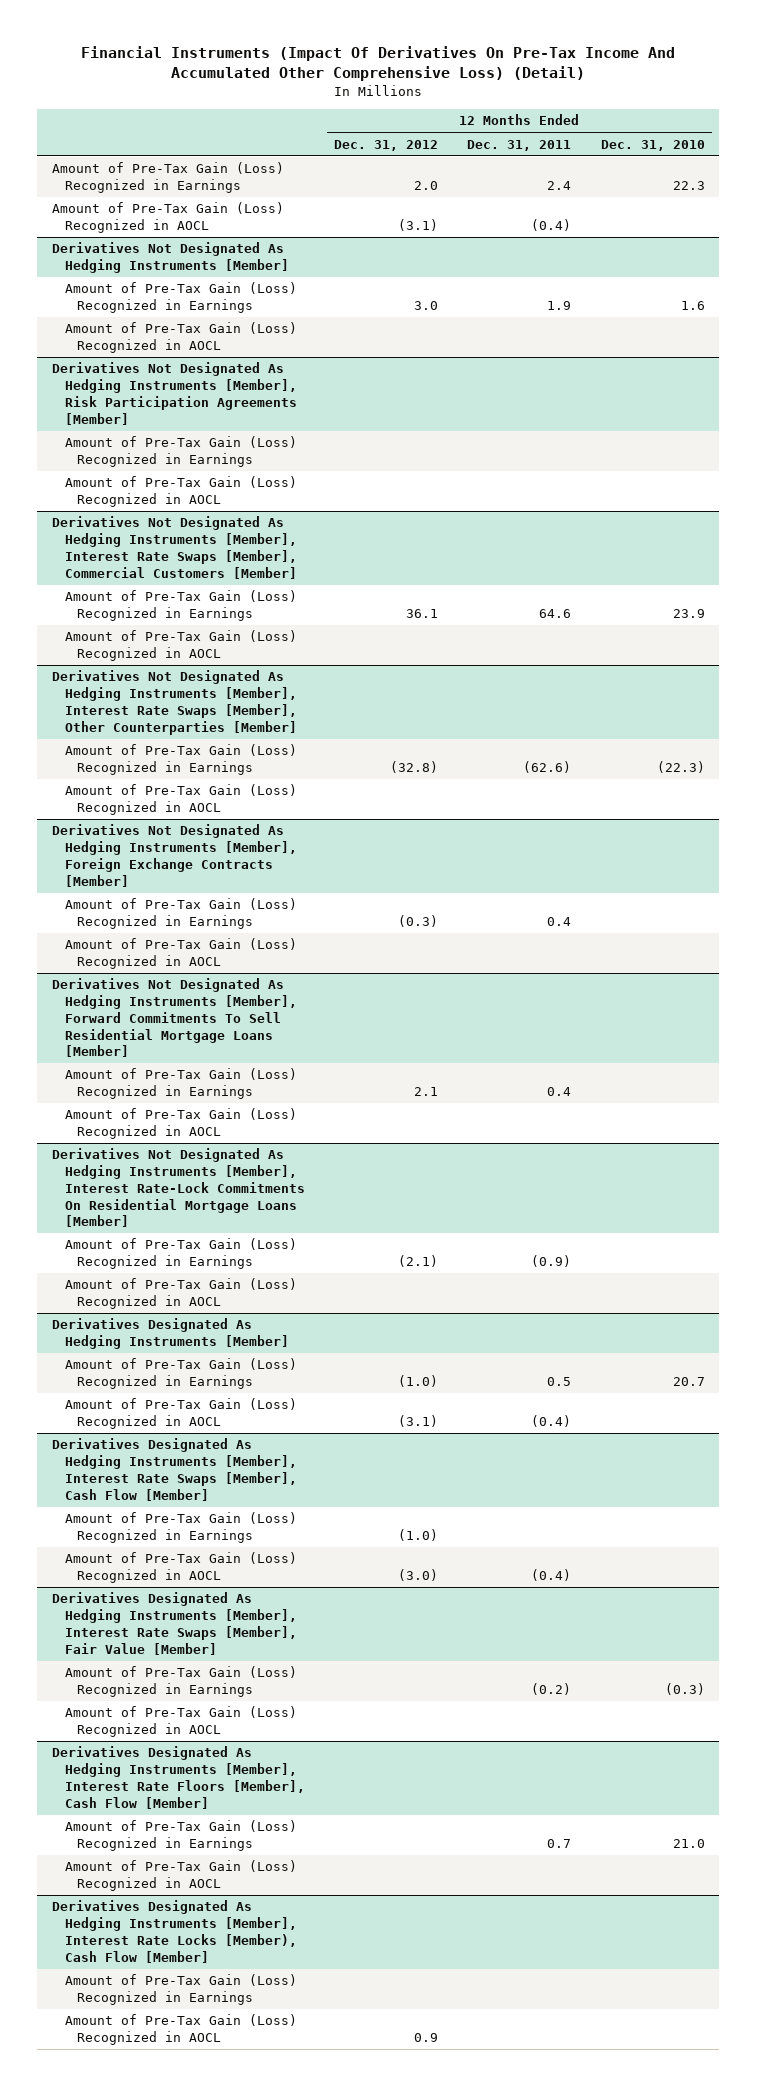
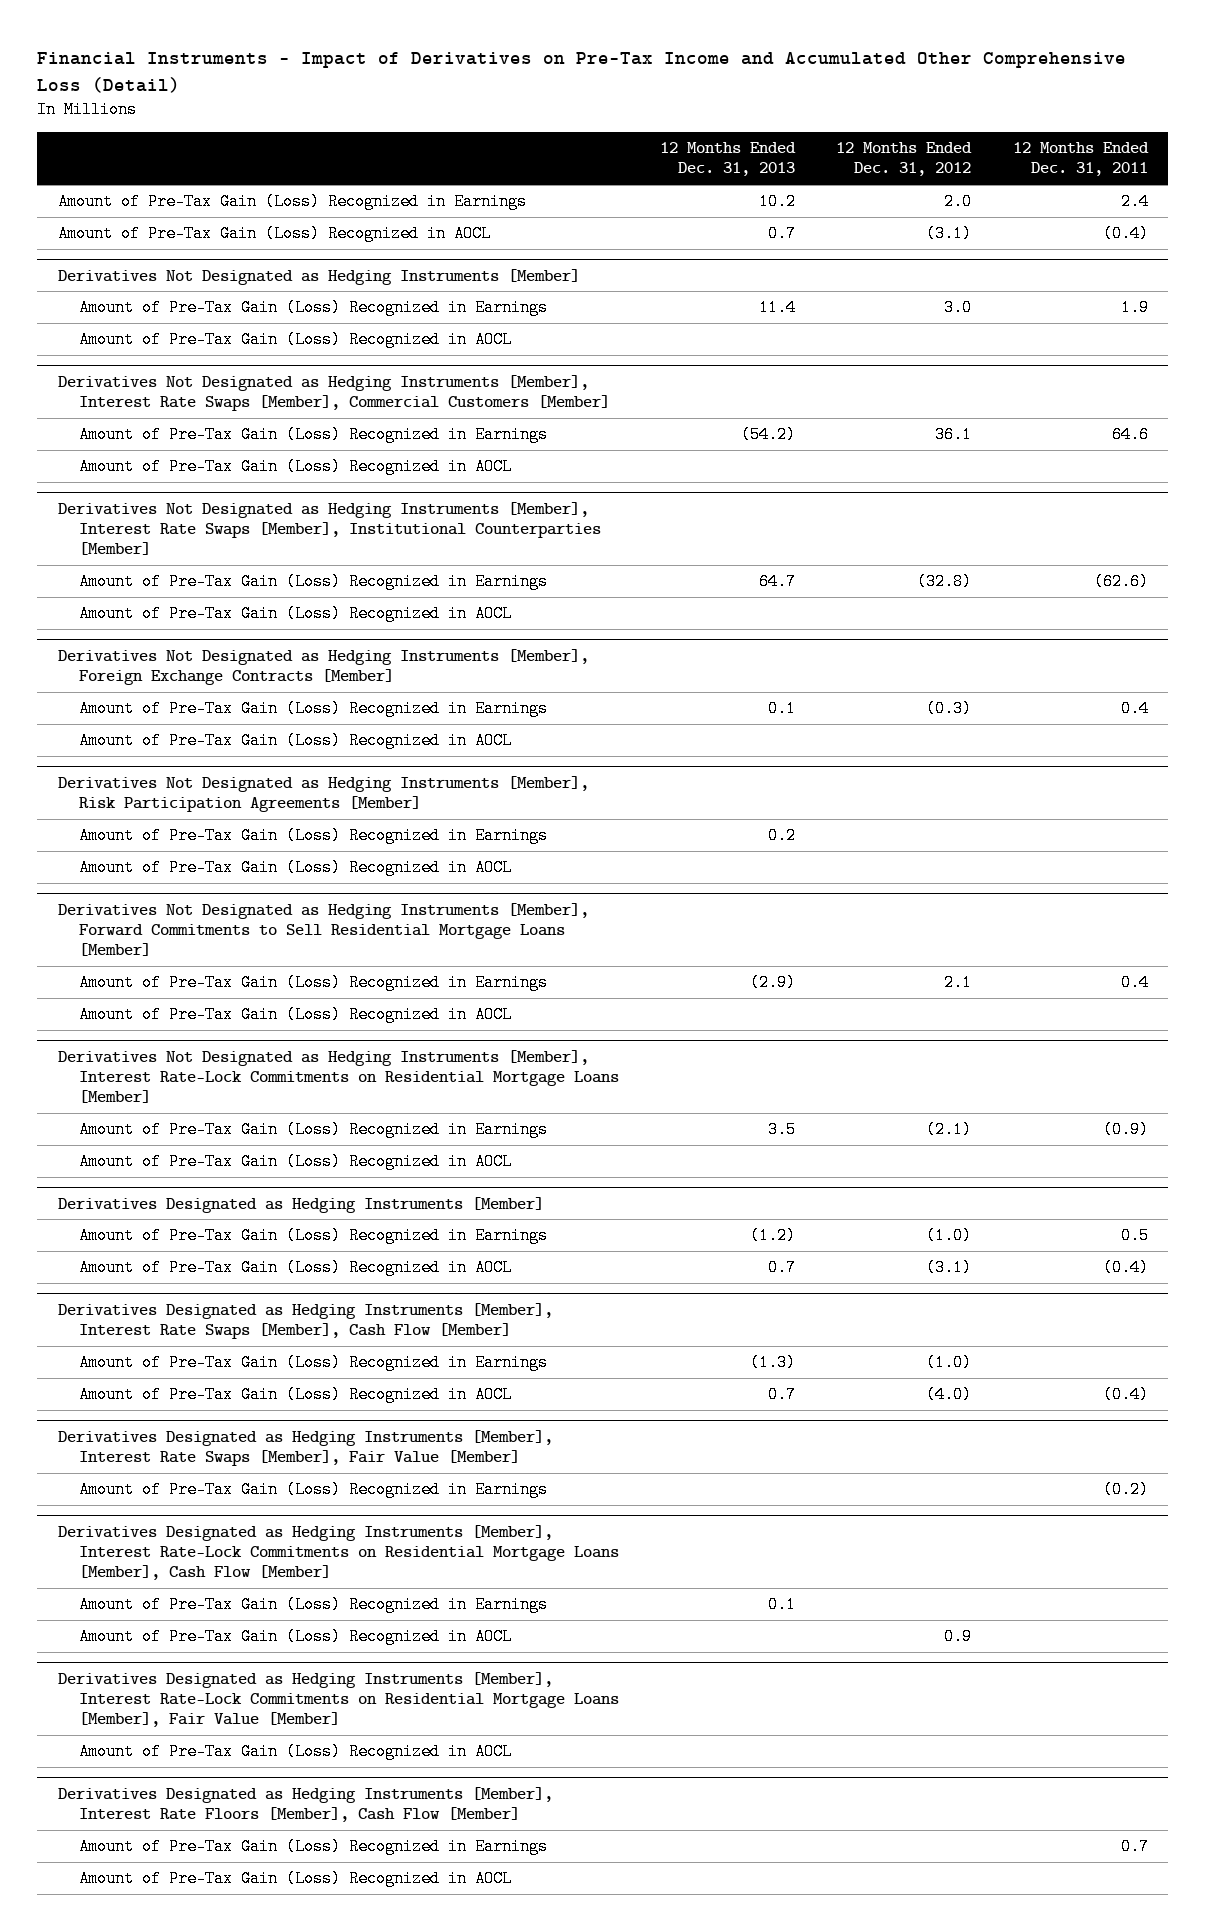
[81,45,676,82] Financial Instruments (Impact Of Derivatives On Pre-Tax Income And Accumulated Other Comprehensive Loss) (Detail) -> [37,52,1127,93] Financial Instruments - Impact of Derivatives on Pre-Tax Income and Accumulated Other Comprehensive Loss (Detail)
[600,139,705,151] Dec. 31, 2010 -> none
none -> [660,142,797,177] 12 Months Ended Dec. 31, 2013
[51,242,289,274] Derivatives Not Designated As Hedging Instruments [Member] -> [57,268,580,285] Derivatives Not Designated as Hedging Instruments [Member]
[51,362,297,425] Derivatives Not Designated As Hedging Instruments [Member], Risk Participation Agreements [Member] -> none
[64,436,297,468] Amount of Pre-Tax Gain (Loss) Recognized in Earnings -> none
[64,476,297,508] Amount of Pre-Tax Gain (Loss) Recognized in AOCL -> none
[51,516,297,579] Derivatives Not Designated As Hedging Instruments [Member], Interest Rate Swaps [Member], Commercial Customers [Member] -> [57,374,610,412] Derivatives Not Designated as Hedging Instruments [Member], Interest Rate Swaps [Member], Commercial Customers [Member]
[51,670,297,735] Derivatives Not Designated As Hedging Instruments [Member], Interest Rate Swaps [Member], Other Counterparties [Member] -> [57,501,601,556] Derivatives Not Designated as Hedging Instruments [Member], Interest Rate Swaps [Member], Institutional Counterparties [Member]
[51,824,297,887] Derivatives Not Designated As Hedging Instruments [Member], Foreign Exchange Contracts [Member] -> [57,648,589,686] Derivatives Not Designated as Hedging Instruments [Member], Foreign Exchange Contracts [Member]
none -> [57,775,589,813] Derivatives Not Designated as Hedging Instruments [Member], Risk Participation Agreements [Member]
none -> [78,827,548,845] Amount of Pre-Tax Gain (Loss) Recognized in Earnings
none -> [78,859,512,877] Amount of Pre-Tax Gain (Loss) Recognized in AOCL
[51,978,297,1058] Derivatives Not Designated As Hedging Instruments [Member], Forward Commitments To Sell Residential Mortgage Loans [Member] -> [57,902,589,957] Derivatives Not Designated as Hedging Instruments [Member], Forward Commitments to Sell Residential Mortgage Loans [Member]
[51,1148,305,1228] Derivatives Not Designated As Hedging Instruments [Member], Interest Rate-Lock Commitments On Residential Mortgage Loans [Member] -> [57,1049,619,1104] Derivatives Not Designated as Hedging Instruments [Member], Interest Rate-Lock Commitments on Residential Mortgage Loans [Member]
[51,1318,289,1350] Derivatives Designated As Hedging Instruments [Member] -> [57,1196,544,1213] Derivatives Designated as Hedging Instruments [Member]
[51,1438,297,1501] Derivatives Designated As Hedging Instruments [Member], Interest Rate Swaps [Member], Cash Flow [Member] -> [57,1302,553,1340] Derivatives Designated as Hedging Instruments [Member], Interest Rate Swaps [Member], Cash Flow [Member]
[397,1569,438,1582] (3.0) -> [926,1386,973,1404] (4.0)
[51,1592,297,1655] Derivatives Designated As Hedging Instruments [Member], Interest Rate Swaps [Member], Fair Value [Member] -> [57,1429,553,1467] Derivatives Designated as Hedging Instruments [Member], Interest Rate Swaps [Member], Fair Value [Member]
none -> [57,1524,619,1581] Derivatives Designated as Hedging Instruments [Member], Interest Rate-Lock Commitments on Residential Mortgage Loans [Member], Cash Flow [Member]
none -> [78,1596,548,1614] Amount of Pre-Tax Gain (Loss) Recognized in Earnings
none -> [78,1628,512,1646] Amount of Pre-Tax Gain (Loss) Recognized in AOCL
none -> [57,1671,619,1728] Derivatives Designated as Hedging Instruments [Member], Interest Rate-Lock Commitments on Residential Mortgage Loans [Member], Fair Value [Member]
[51,1746,305,1809] Derivatives Designated As Hedging Instruments [Member], Interest Rate Floors [Member], Cash Flow [Member] -> [57,1786,553,1823] Derivatives Designated as Hedging Instruments [Member], Interest Rate Floors [Member], Cash Flow [Member]
[51,1900,297,1963] Derivatives Designated As Hedging Instruments [Member], Interest Rate Locks [Member), Cash Flow [Member] -> none
[64,1974,297,2006] Amount of Pre-Tax Gain (Loss) Recognized in Earnings -> none
[64,2014,297,2046] Amount of Pre-Tax Gain (Loss) Recognized in AOCL -> none

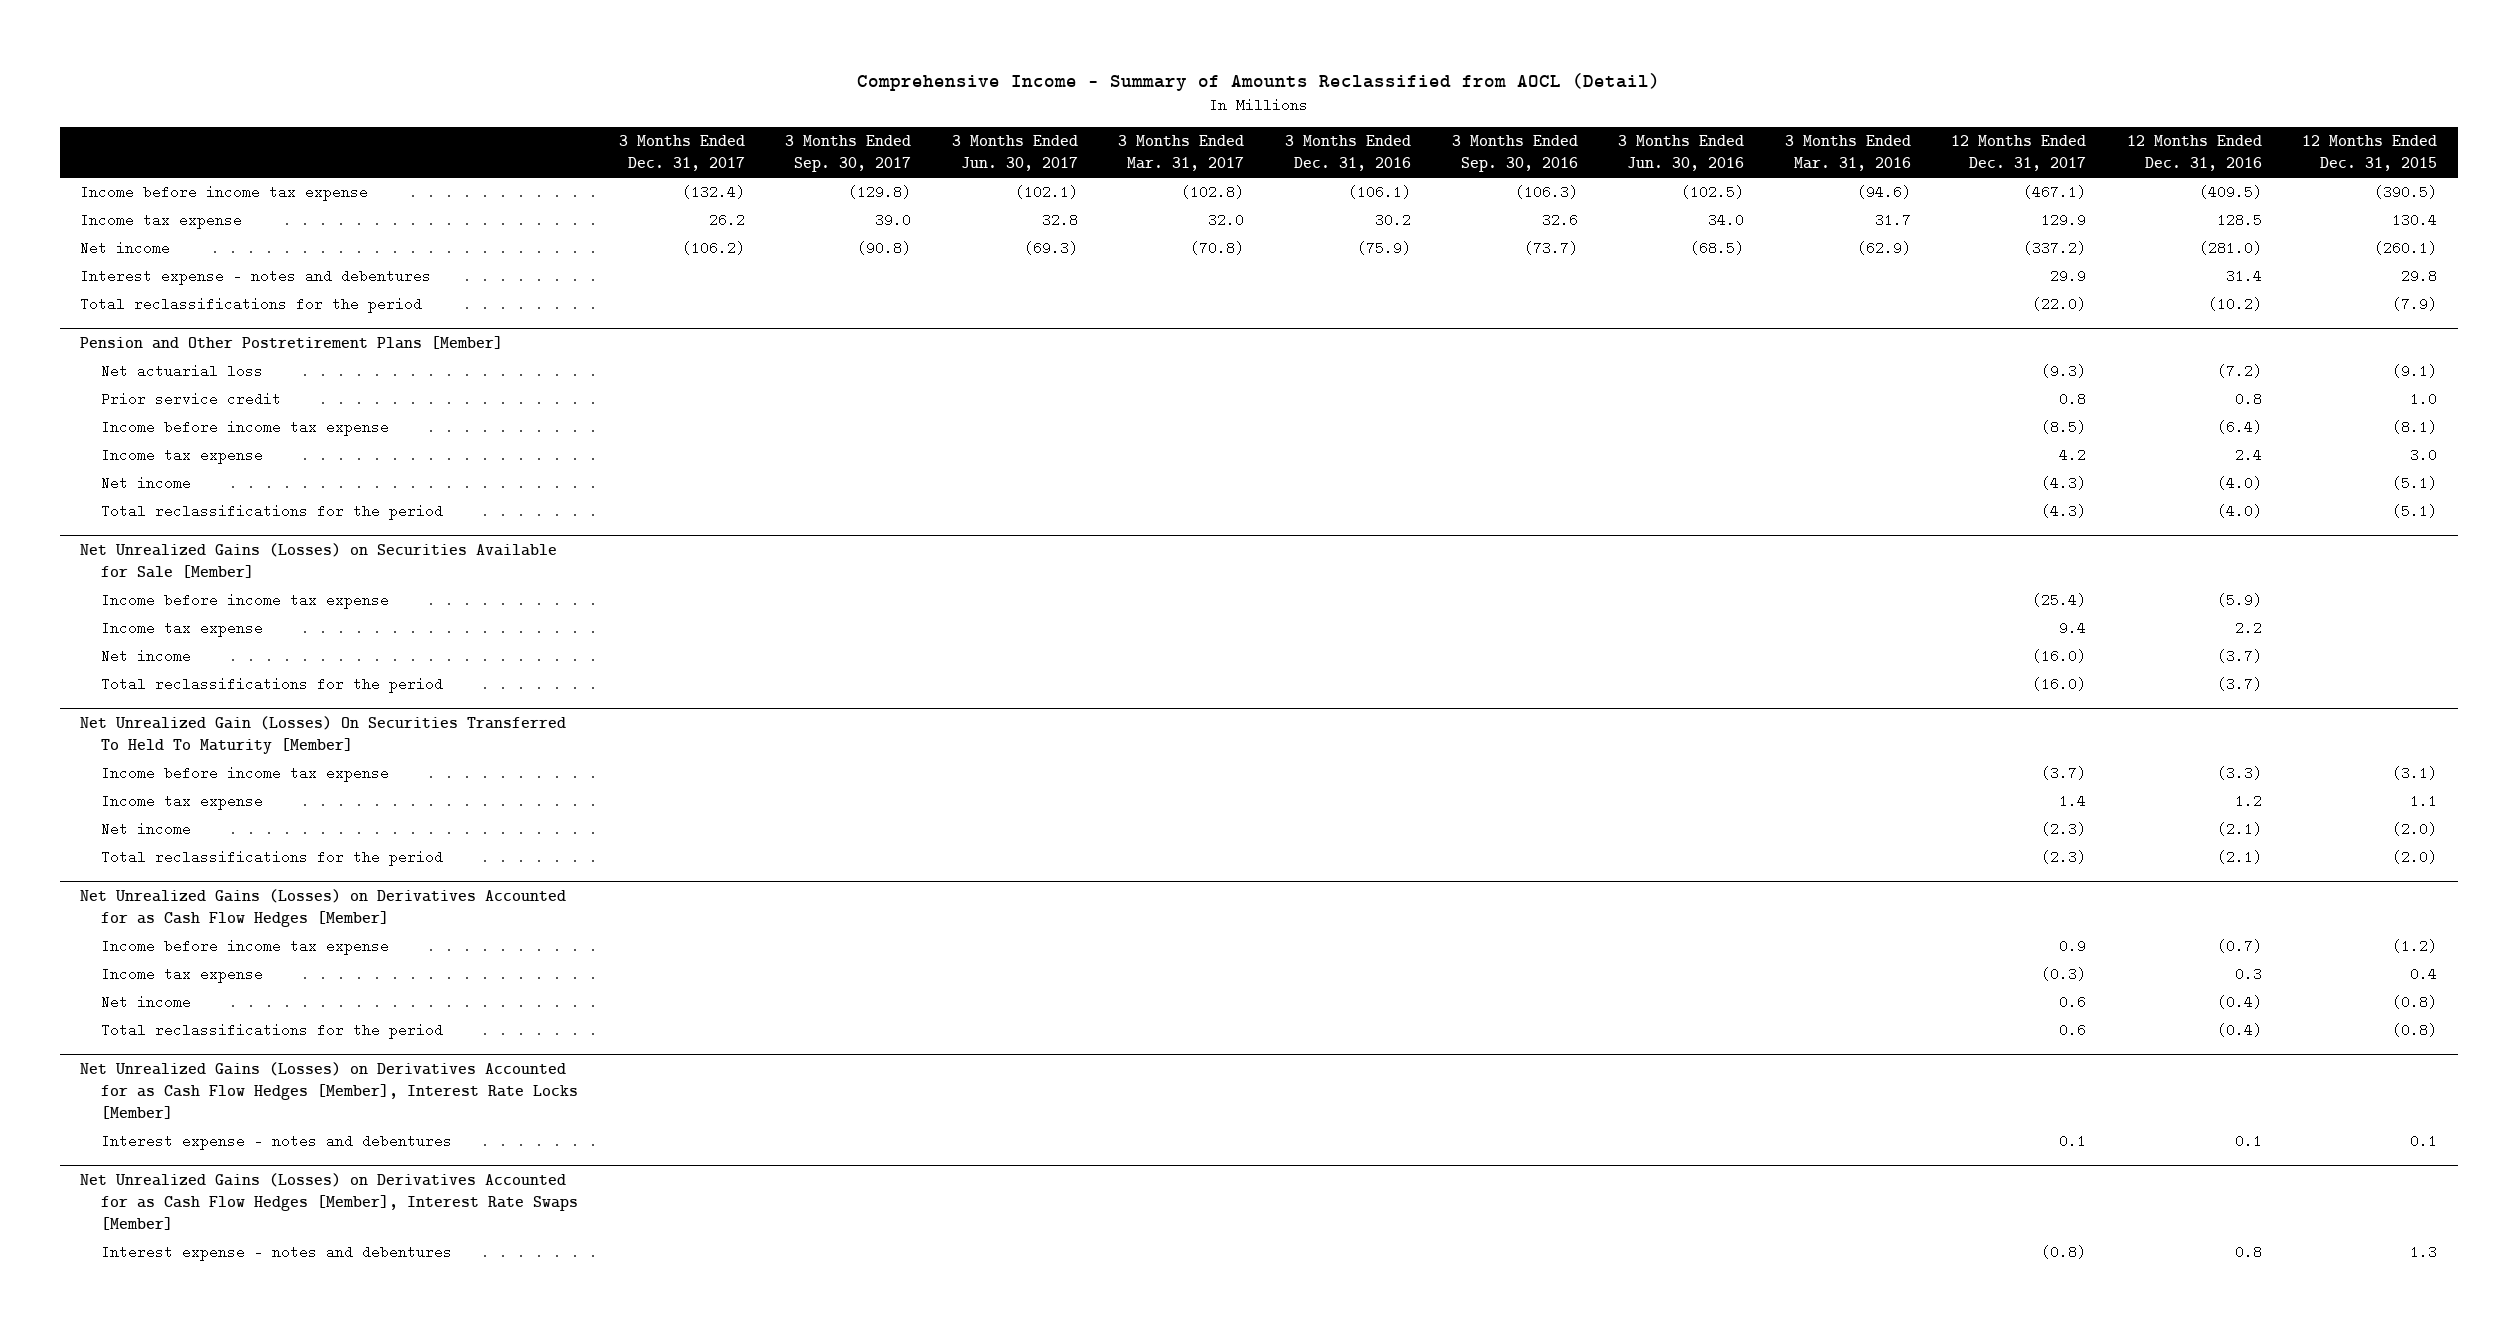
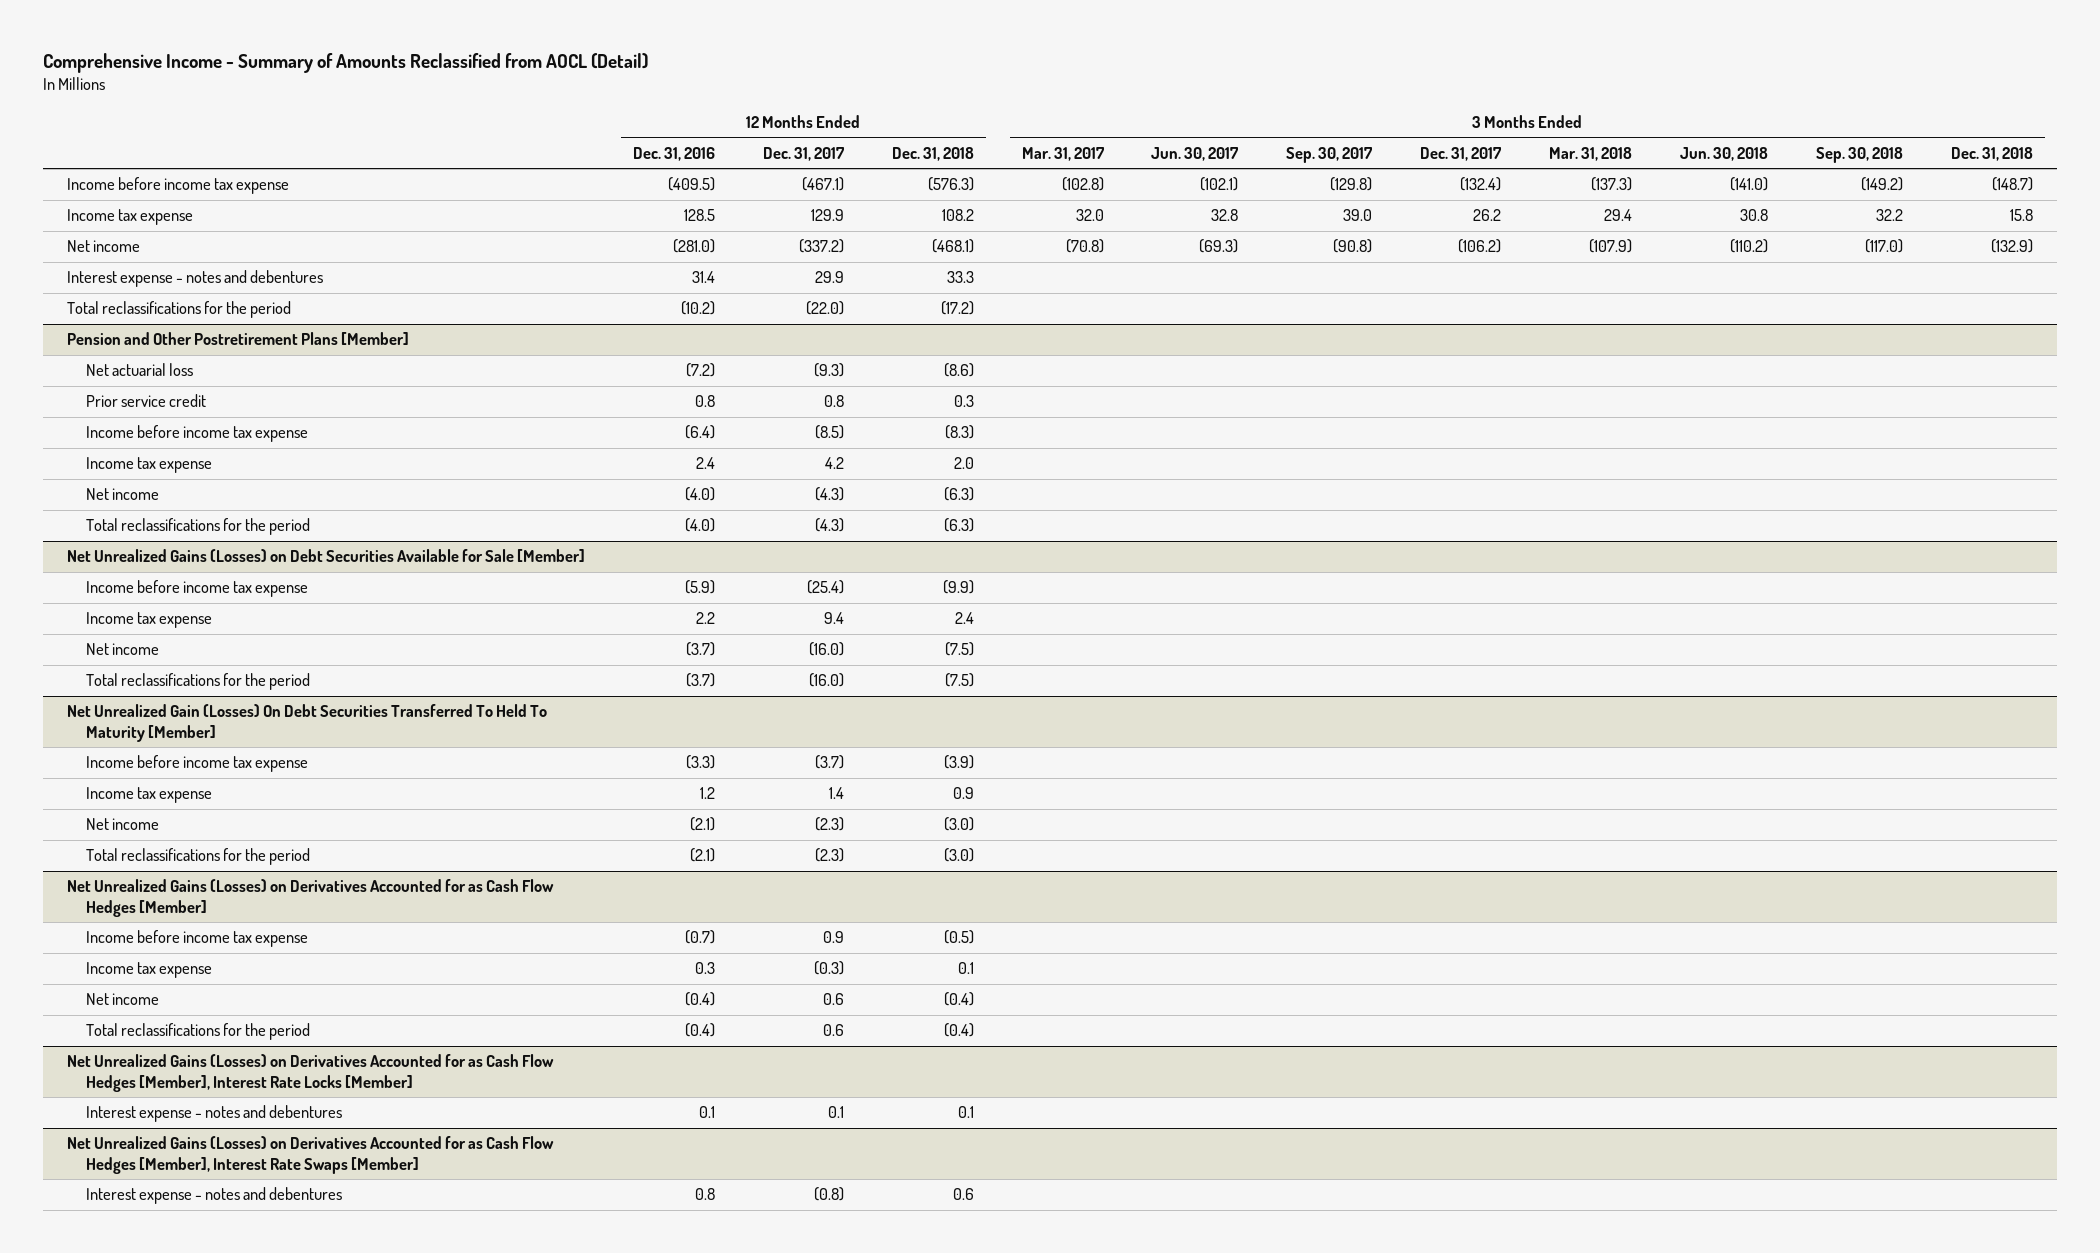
[1284,135,1411,172] 3 Months Ended Dec. 31, 2016 -> none
[1451,135,1578,173] 3 Months Ended Sep. 30, 2016 -> none
[1618,135,1745,172] 3 Months Ended Jun. 30, 2016 -> none
[1784,135,1911,172] 3 Months Ended Mar. 31, 2016 -> none
[2302,135,2438,172] 12 Months Ended Dec. 31, 2015 -> none
none -> [891,146,974,161] Dec. 31, 2018
none -> [1549,146,1633,161] Mar. 31, 2018
none -> [1680,146,1769,161] Jun. 30, 2018
none -> [1816,146,1904,163] Sep. 30, 2018
none -> [1951,146,2034,161] Dec. 31, 2018
[80,543,558,578] Net Unrealized Gains (Losses) on Securities Available for Sale [Member] -> [66,549,585,563] Net Unrealized Gains (Losses) on Debt Securities Available for Sale [Member]
[80,716,567,754] Net Unrealized Gain (Losses) On Securities Transferred To Held To Maturity [Member] -> [66,704,547,742] Net Unrealized Gain (Losses) On Debt Securities Transferred To Held To Maturity [Member]

